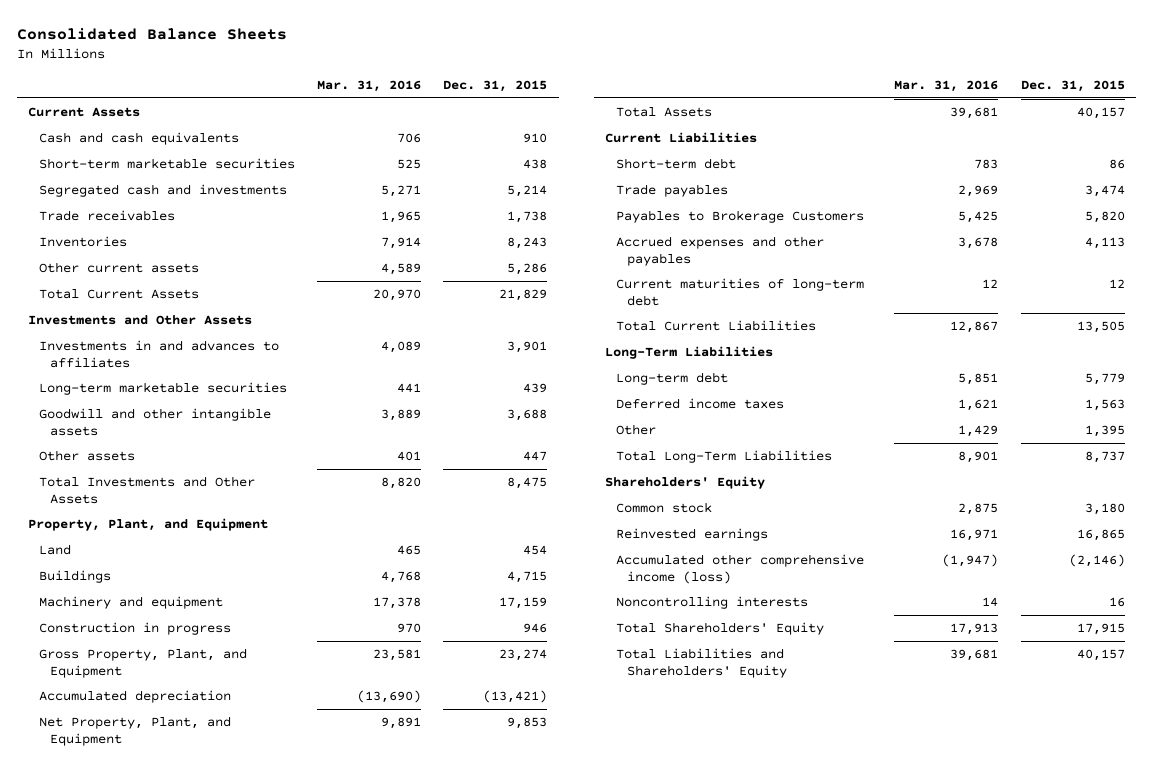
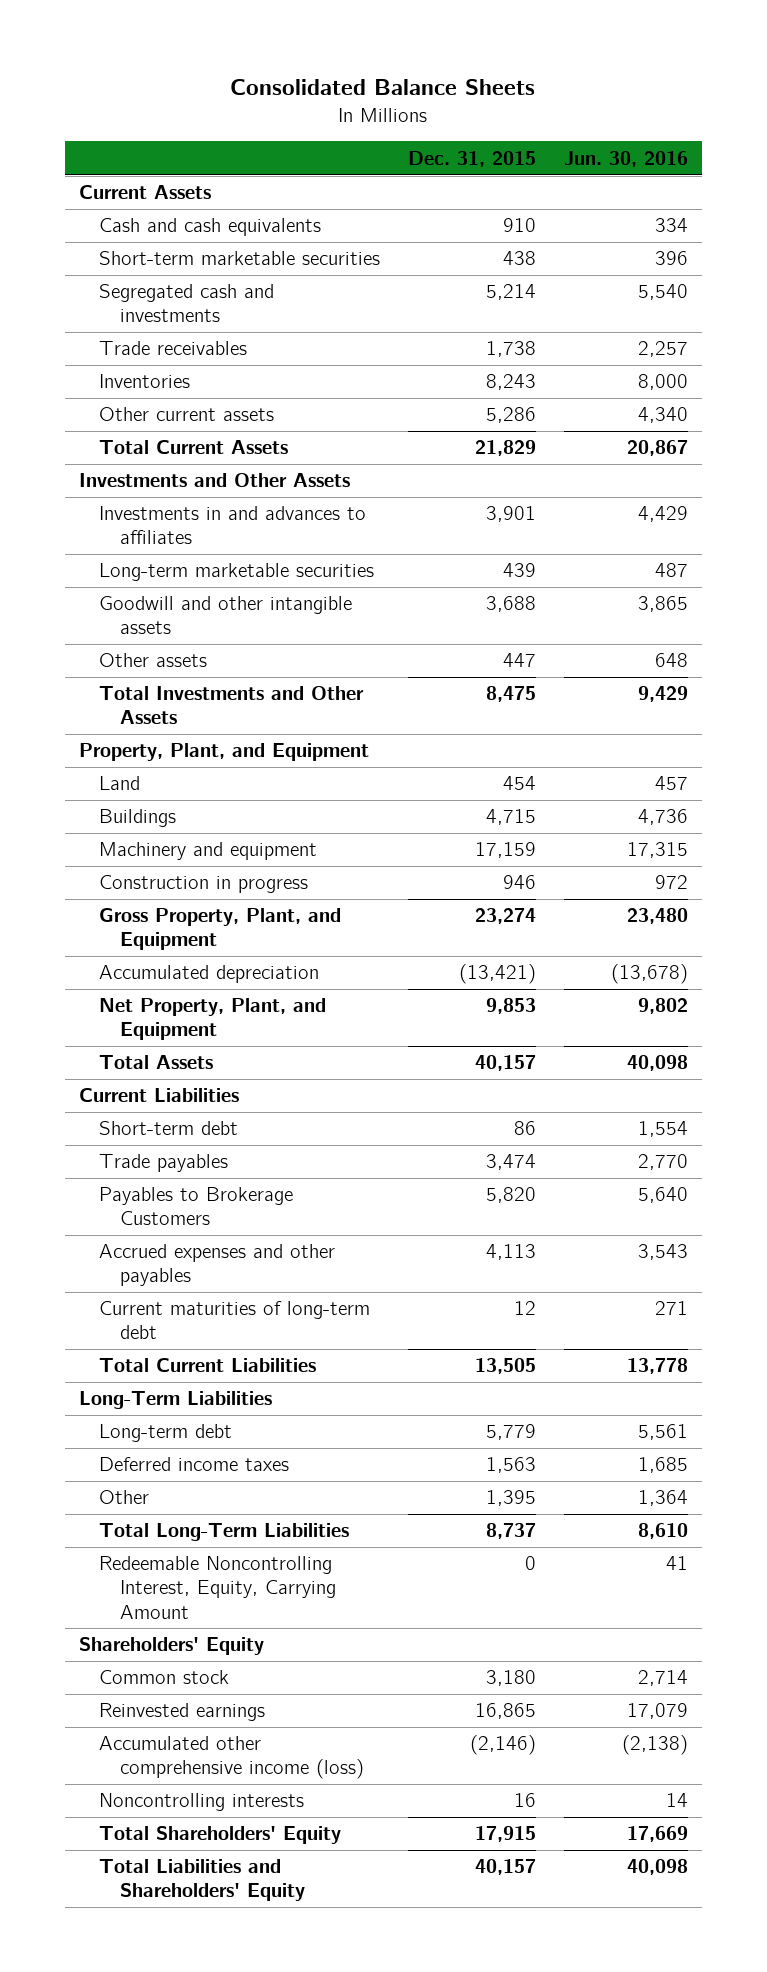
[317,80,422,93] Mar. 31, 2016 -> none
none -> [564,150,689,167] Jun. 30, 2016
none -> [99,1556,336,1619] Redeemable Noncontrolling Interest, Equity, Carrying Amount

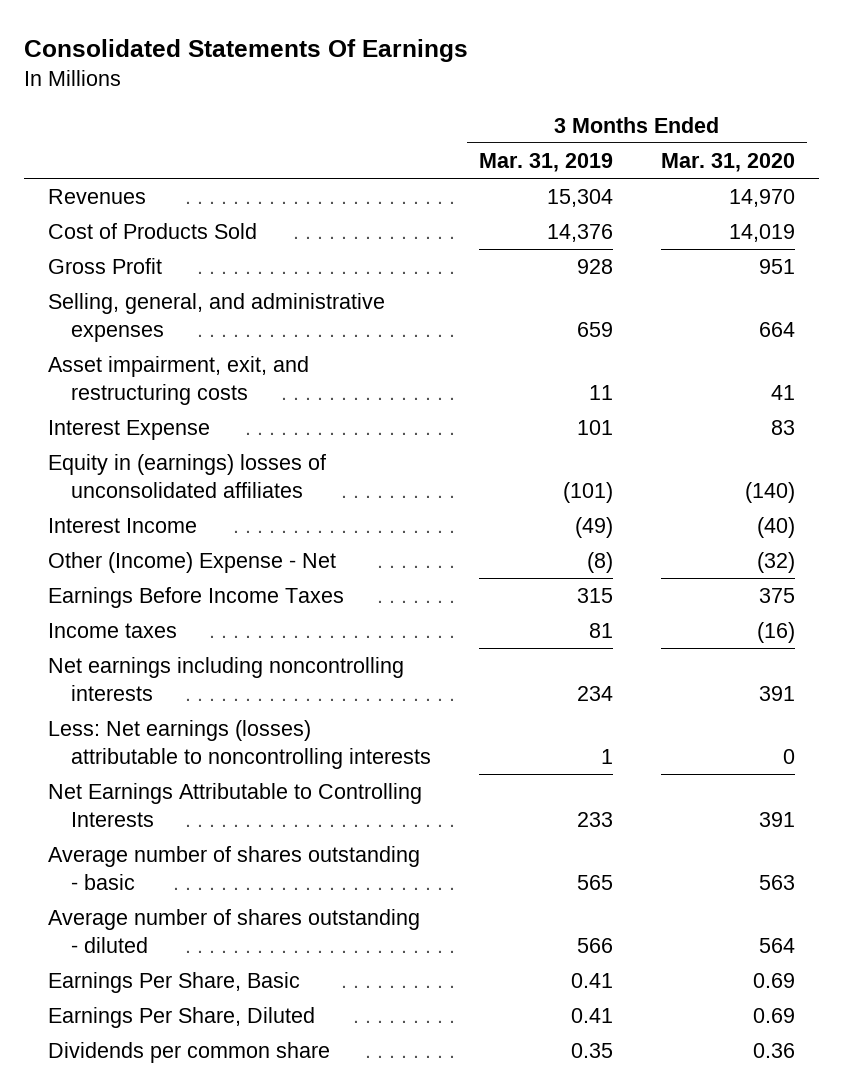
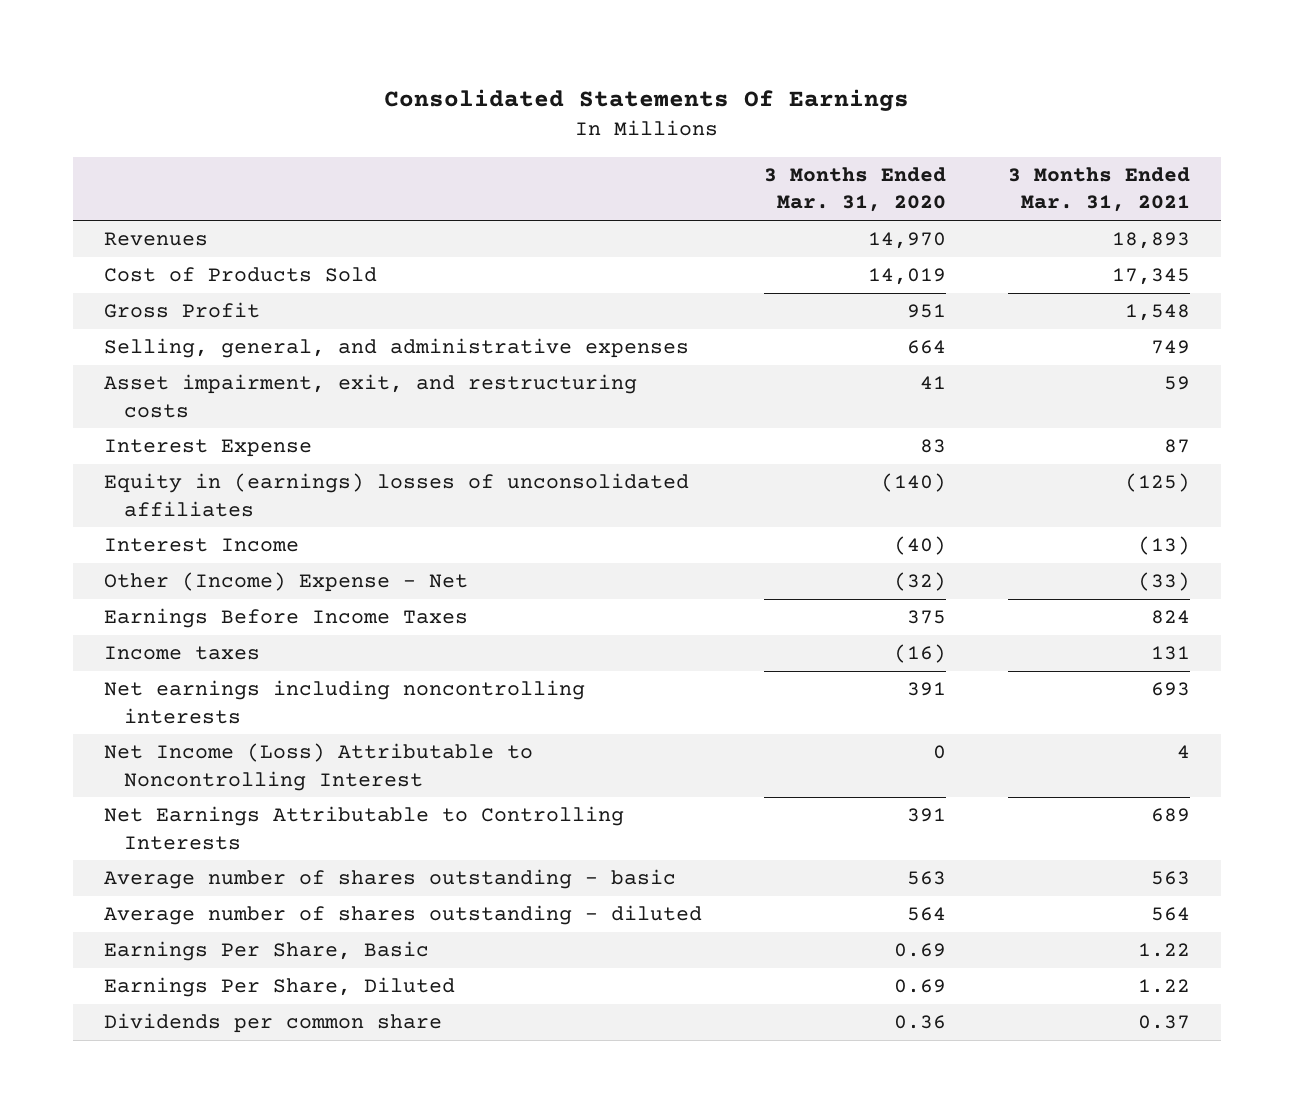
[478,152,613,172] Mar. 31, 2019 -> none
none -> [1007,166,1190,213] 3 Months Ended Mar. 31, 2021
[47,720,432,769] Less: Net earnings (losses) attributable to noncontrolling interests -> [104,743,534,791] Net Income (Loss) Attributable to Noncontrolling Interest

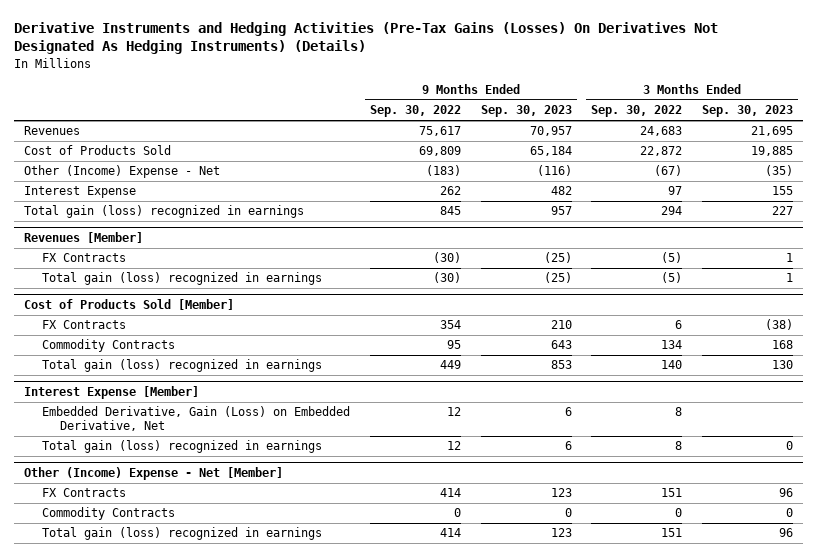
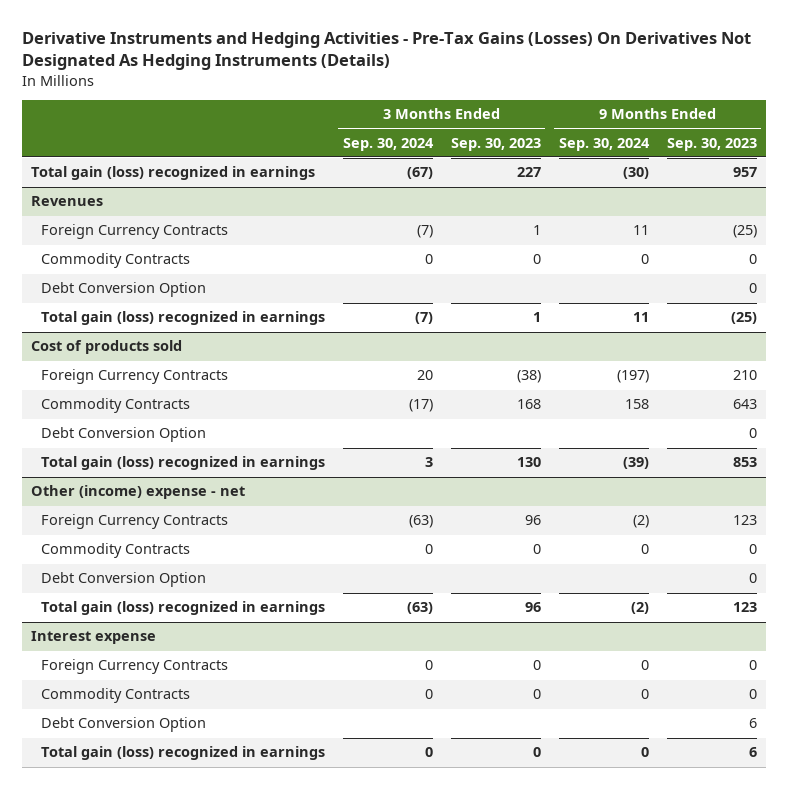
[14,21,719,55] Derivative Instruments and Hedging Activities (Pre-Tax Gains (Losses) On Derivatives Not Designated As Hedging Instruments) (Details) -> [21,32,751,71] Derivative Instruments and Hedging Activities - Pre-Tax Gains (Losses) On Derivatives Not Designated As Hedging Instruments (Details)
[369,105,461,118] Sep. 30, 2022 -> none
[591,105,683,118] Sep. 30, 2022 -> none
none -> [342,137,434,151] Sep. 30, 2024
none -> [558,137,650,151] Sep. 30, 2024
[24,126,81,136] Revenues -> none
[24,145,172,156] Cost of Products Sold -> none
[24,165,221,179] Other (Income) Expense - Net -> none
[24,186,137,199] Interest Expense -> none
[24,232,144,244] Revenues [Member] -> [30,196,103,207] Revenues
[42,253,127,263] FX Contracts -> [40,224,228,240] Foreign Currency Contracts
none -> [40,253,190,269] Commodity Contracts
none -> [40,282,206,298] Debt Conversion Option
[24,299,235,311] Cost of Products Sold [Member] -> [30,340,182,355] Cost of products sold
[42,320,127,330] FX Contracts -> [40,369,228,385] Foreign Currency Contracts
none -> [40,427,206,443] Debt Conversion Option
[24,386,200,400] Interest Expense [Member] -> none
[42,406,351,432] Embedded Derivative, Gain (Loss) on Embedded Derivative, Net -> none
[42,440,323,454] Total gain (loss) recognized in earnings -> none
[24,467,284,481] Other (Income) Expense - Net [Member] -> [30,485,245,500] Other (income) expense - net
[42,488,127,498] FX Contracts -> [40,514,228,530] Foreign Currency Contracts
none -> [40,572,206,588] Debt Conversion Option
none -> [30,631,156,645] Interest expense
none -> [40,659,228,675] Foreign Currency Contracts
none -> [40,688,190,704] Commodity Contracts
none -> [40,717,206,733] Debt Conversion Option
none -> [40,746,325,761] Total gain (loss) recognized in earnings

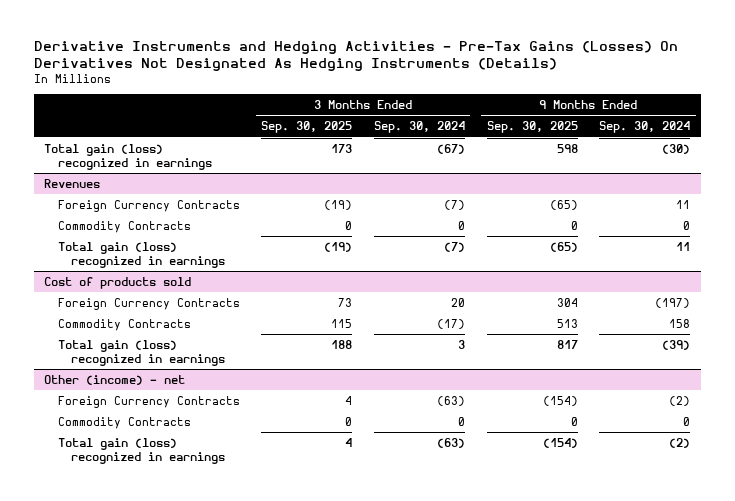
[450,137,541,151] Sep. 30, 2023 -> none
[666,137,757,151] Sep. 30, 2023 -> none
none -> [261,121,353,134] Sep. 30, 2025
none -> [486,121,578,134] Sep. 30, 2025
[40,282,206,298] Debt Conversion Option -> none
[40,427,206,443] Debt Conversion Option -> none
[30,485,245,500] Other (income) expense - net -> [44,374,186,385] Other (income) - net
[40,572,206,588] Debt Conversion Option -> none
[30,631,156,645] Interest expense -> none
[40,659,228,675] Foreign Currency Contracts -> none
[40,688,190,704] Commodity Contracts -> none
[40,717,206,733] Debt Conversion Option -> none
[40,746,325,761] Total gain (loss) recognized in earnings -> none

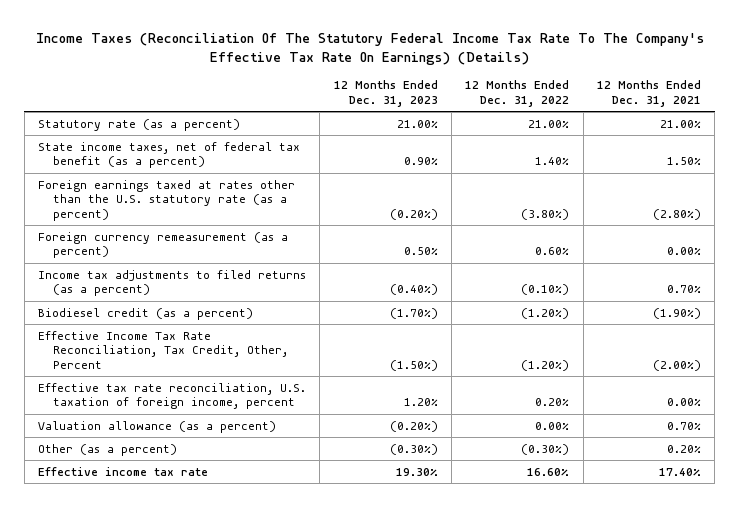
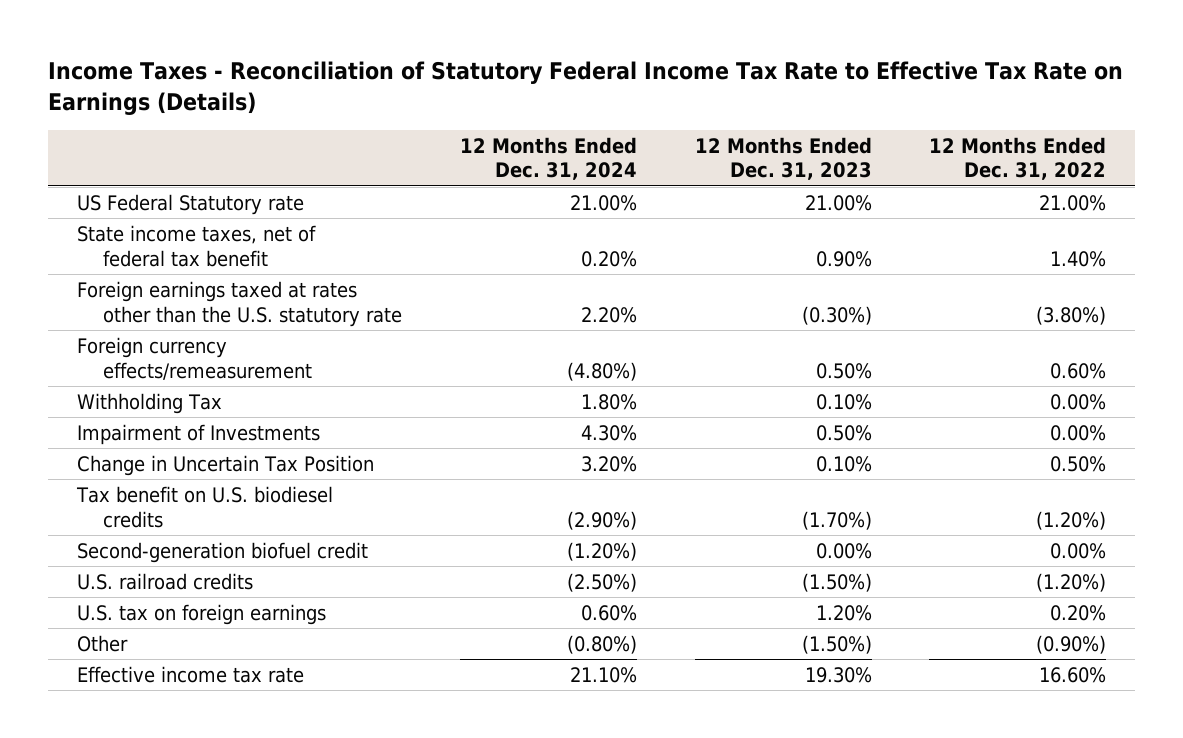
[35,33,704,65] Income Taxes (Reconciliation Of The Statutory Federal Income Tax Rate To The Company's Effective Tax Rate On Earnings) (Details) -> [48,61,1124,115] Income Taxes - Reconciliation of Statutory Federal Income Tax Rate to Effective Tax Rate on Earnings (Details)
[596,80,701,107] 12 Months Ended Dec. 31, 2021 -> none
none -> [460,136,638,181] 12 Months Ended Dec. 31, 2024
[38,269,307,297] Income tax adjustments to filed returns (as a percent) -> none
[38,420,277,433] Valuation allowance (as a percent) -> none
[38,118,241,131] Statutory rate (as a percent) -> [77,193,305,215] US Federal Statutory rate
[38,141,301,169] State income taxes, net of federal tax benefit (as a percent) -> [77,224,317,267] State income taxes, net of federal tax benefit
[38,179,296,221] Foreign earnings taxed at rates other than the U.S. statutory rate (as a percent) -> [77,280,403,327] Foreign earnings taxed at rates other than the U.S. statutory rate
[389,208,438,220] (0.20%) -> [801,305,872,325] (0.30%)
[38,231,289,259] Foreign currency remeasurement (as a percent) -> [77,336,313,380] Foreign currency effects/remeasurement
none -> [77,392,223,414] Withholding Tax
none -> [77,423,321,445] Impairment of Investments
none -> [77,454,375,476] Change in Uncertain Tax Position
[38,307,254,320] Biodiesel credit (as a percent) -> [76,485,334,528] Tax benefit on U.S. biodiesel credits
none -> [77,541,369,563] Second-generation biofuel credit
[38,330,288,369] Effective Income Tax Rate Reconciliation, Tax Credit, Other, Percent -> [77,572,254,590] U.S. railroad credits
[38,382,307,410] Effective tax rate reconciliation, U.S. taxation of foreign income, percent -> [77,603,327,625] U.S. tax on foreign earnings
[38,443,178,456] Other (as a percent) -> [77,634,129,652] Other
[389,443,438,455] (0.30%) -> [801,634,872,654] (1.50%)
[521,443,570,455] (0.30%) -> [1036,634,1107,654] (0.90%)

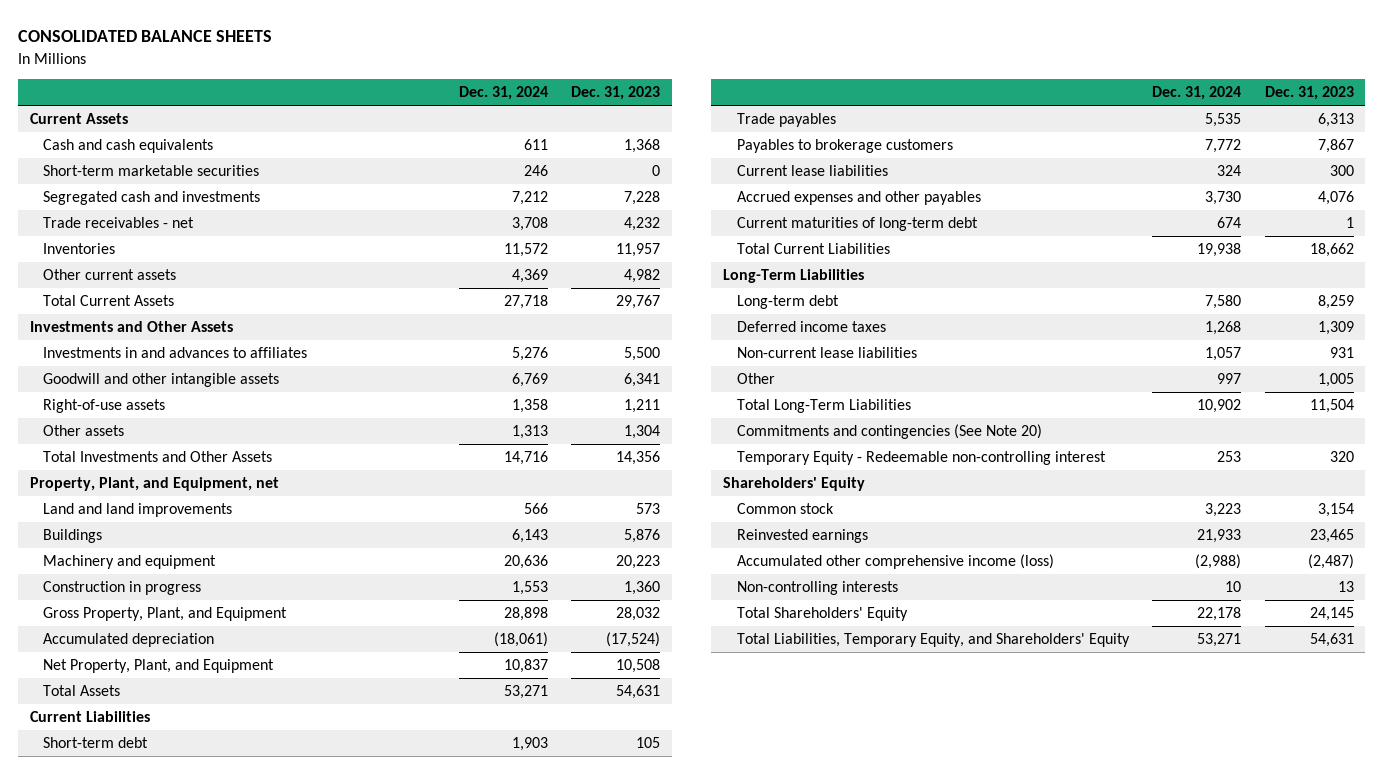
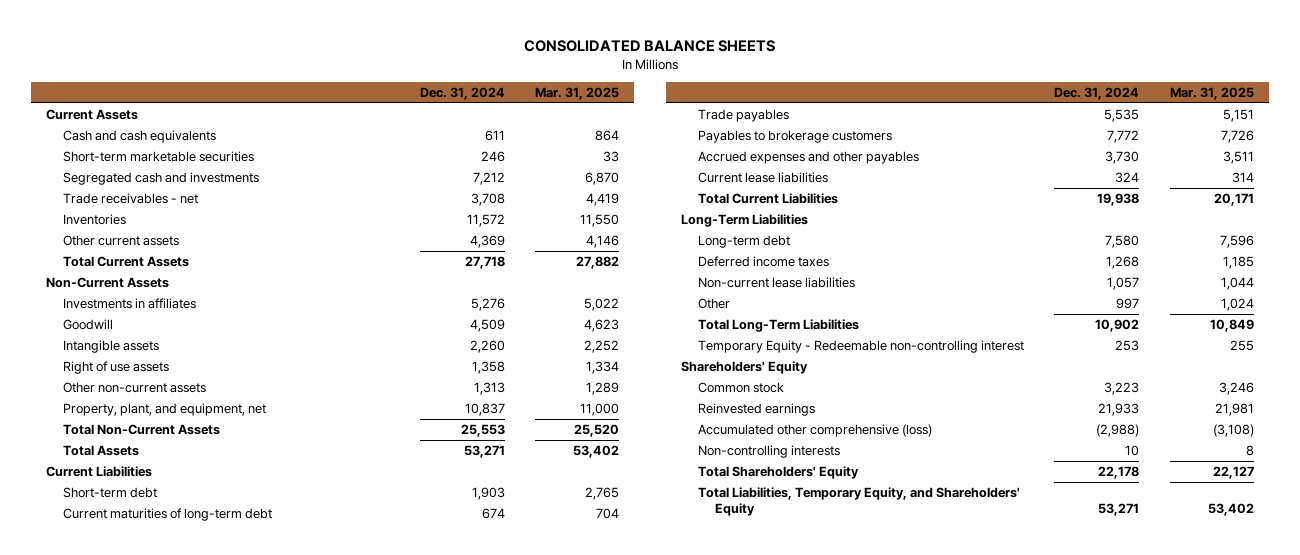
[571,86,661,101] Dec. 31, 2023 -> none
none -> [534,86,619,100] Mar. 31, 2025
[29,321,233,333] Investments and Other Assets -> none
[43,373,280,388] Goodwill and other intangible assets -> none
[43,451,273,463] Total Investments and Other Assets -> none
[29,477,279,492] Property, Plant, and Equipment, net -> none
[43,503,233,518] Land and land improvements -> none
[43,529,103,544] Buildings -> none
[43,555,217,570] Machinery and equipment -> none
[43,581,202,596] Construction in progress -> none
[43,607,288,622] Gross Property, Plant, and Equipment -> none
[43,633,215,648] Accumulated depreciation -> none
none -> [46,277,170,289] Non-Current Assets
[43,347,308,359] Investments in and advances to affiliates -> [63,298,197,310] Investments in affiliates
none -> [63,319,114,331] Goodwill
none -> [63,340,160,354] Intangible assets
[43,399,166,414] Right-of-use assets -> [63,361,170,375] Right of use assets
[43,425,125,437] Other assets -> [63,382,207,394] Other non-current assets
[43,659,275,674] Net Property, Plant, and Equipment -> [63,403,267,417] Property, plant, and equipment, net
none -> [63,424,221,436] Total Non-Current Assets
[736,217,978,232] Current maturities of long-term debt -> [63,508,273,522] Current maturities of long-term debt
[736,165,888,177] Current lease liabilities -> [698,172,829,184] Current lease liabilities
[736,424,1042,440] Commitments and contingencies (See Note 20) -> none
[736,554,1054,570] Accumulated other comprehensive income (loss) -> [698,424,933,438] Accumulated other comprehensive (loss)

